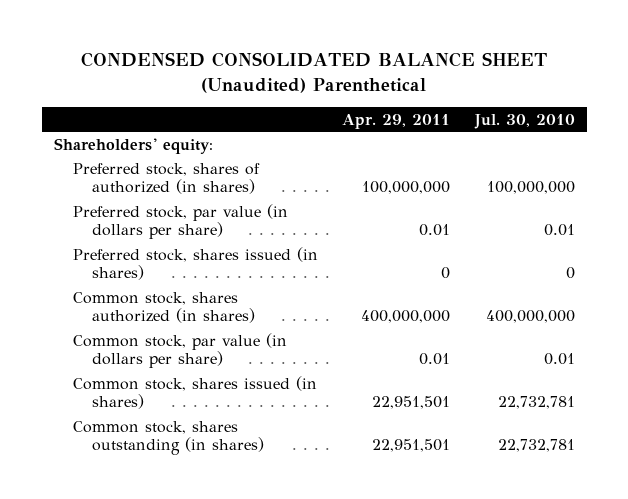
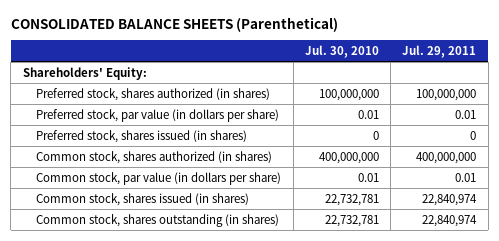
[81,52,548,93] CONDENSED CONSOLIDATED BALANCE SHEET (Unaudited) Parenthetical -> [10,16,338,32] CONSOLIDATED BALANCE SHEETS (Parenthetical)
[342,113,451,129] Apr. 29, 2011 -> none
none -> [402,45,477,59] Jul. 29, 2011
[53,137,213,154] Shareholders' equity: -> [22,66,147,80] Shareholders' Equity:
[73,162,261,195] Preferred stock, shares of authorized (in shares) -> [36,87,271,101] Preferred stock, shares authorized (in shares)

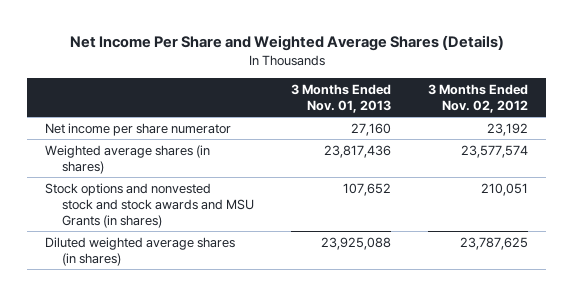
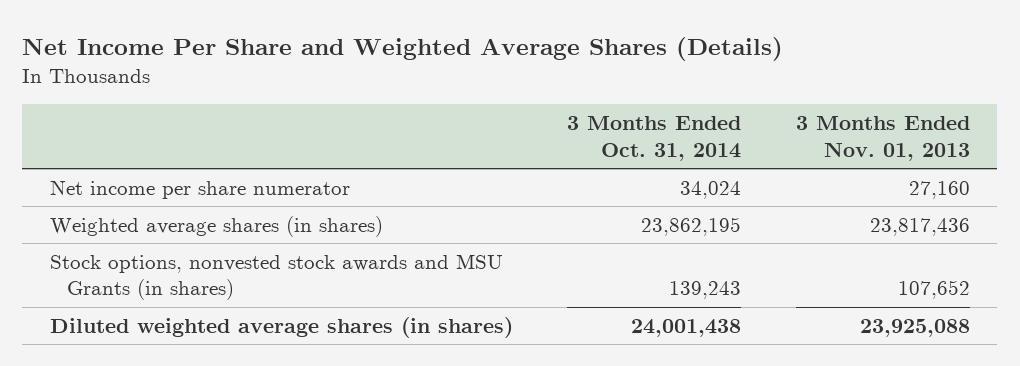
[427,83,528,114] 3 Months Ended Nov. 02, 2012 -> none
none -> [567,116,742,161] 3 Months Ended Oct. 31, 2014
[45,182,255,228] Stock options and nonvested stock and stock awards and MSU Grants (in shares) -> [49,253,503,301] Stock options, nonvested stock awards and MSU Grants (in shares)

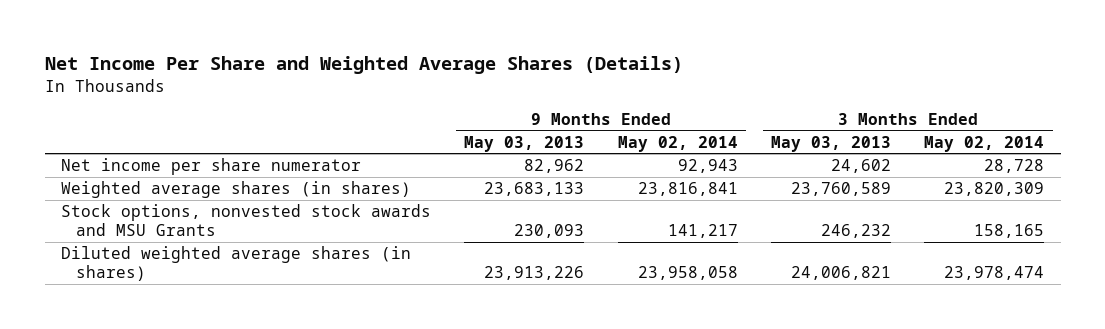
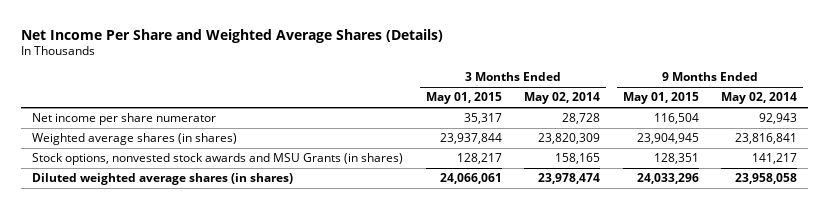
[464,135,585,152] May 03, 2013 -> none
[770,135,891,152] May 03, 2013 -> none
none -> [425,92,502,105] May 01, 2015
none -> [622,92,699,105] May 01, 2015
[61,204,432,237] Stock options, nonvested stock awards and MSU Grants -> [32,153,404,166] Stock options, nonvested stock awards and MSU Grants (in shares)

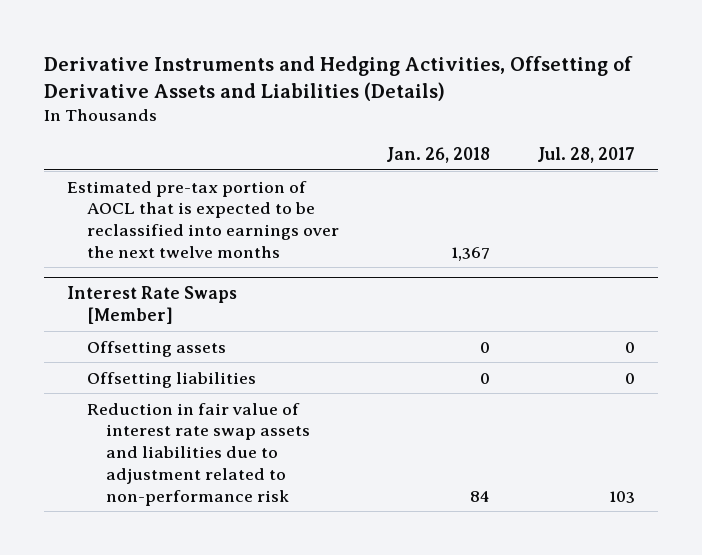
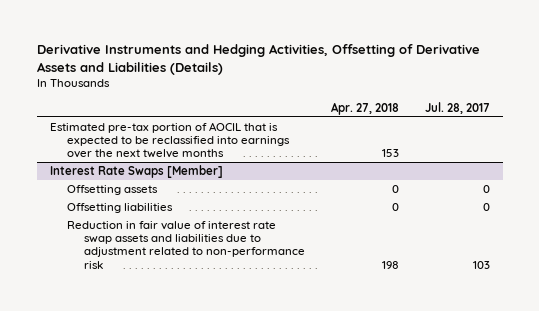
[385,147,490,164] Jan. 26, 2018 -> none
none -> [330,101,399,115] Apr. 27, 2018
[67,180,339,258] Estimated pre-tax portion of AOCL that is expected to be reclassified into earnings over the next twelve months -> [49,122,290,159] Estimated pre-tax portion of AOCIL that is expected to be reclassified into earnings over the next twelve months

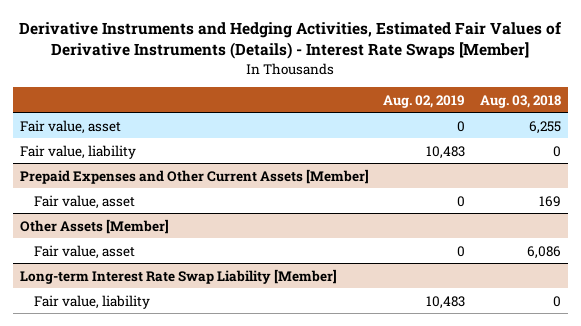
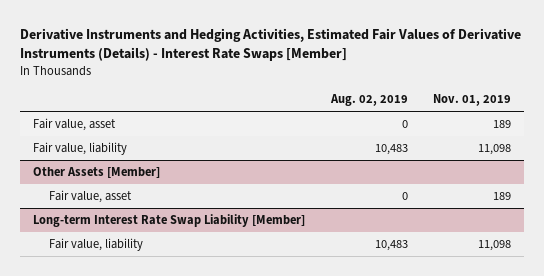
[479,94,561,108] Aug. 03, 2018 -> none
none -> [433,94,512,107] Nov. 01, 2019
[20,168,370,184] Prepaid Expenses and Other Current Assets [Member] -> none
[33,194,135,209] Fair value, asset -> none

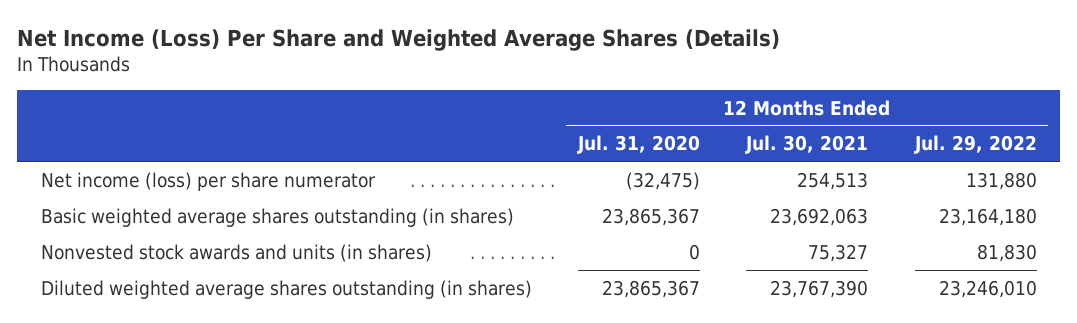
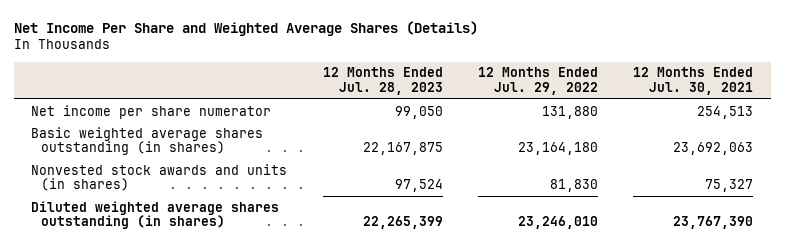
[17,29,781,52] Net Income (Loss) Per Share and Weighted Average Shares (Details) -> [13,20,478,36] Net Income Per Share and Weighted Average Shares (Details)
[577,135,701,155] Jul. 31, 2020 -> none
none -> [322,67,443,96] 12 Months Ended Jul. 28, 2023
[40,171,376,191] Net income (loss) per share numerator -> [31,104,272,119] Net income per share numerator

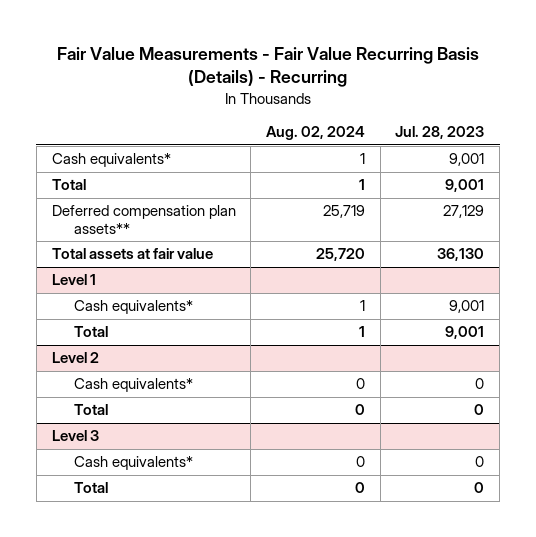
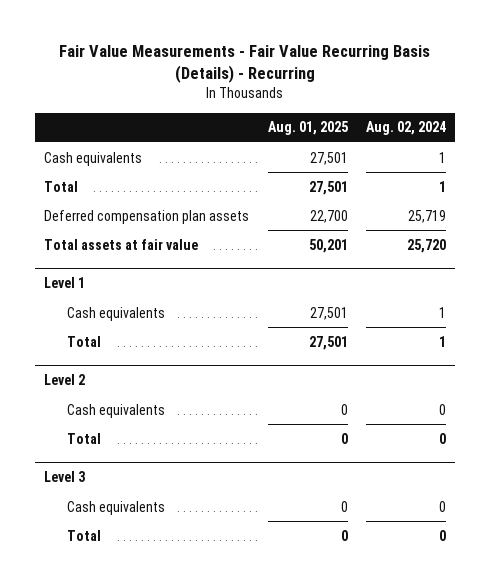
[395,126,485,140] Jul. 28, 2023 -> none
none -> [267,121,348,136] Aug. 01, 2025
[51,153,171,168] Cash equivalents* -> [44,151,143,166] Cash equivalents
[51,205,236,234] Deferred compensation plan assets** -> [44,209,250,224] Deferred compensation plan assets
[74,300,194,315] Cash equivalents* -> [66,306,165,321] Cash equivalents
[74,378,194,393] Cash equivalents* -> [66,403,165,418] Cash equivalents
[74,456,194,471] Cash equivalents* -> [66,500,165,515] Cash equivalents

